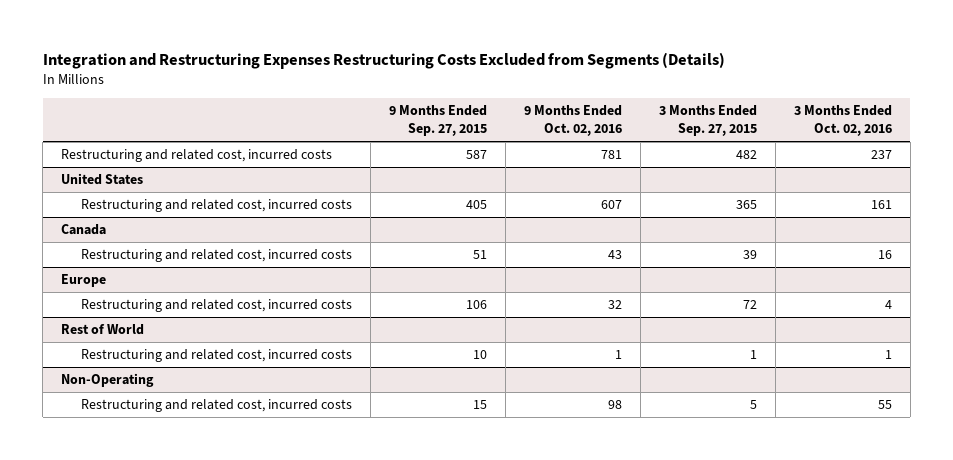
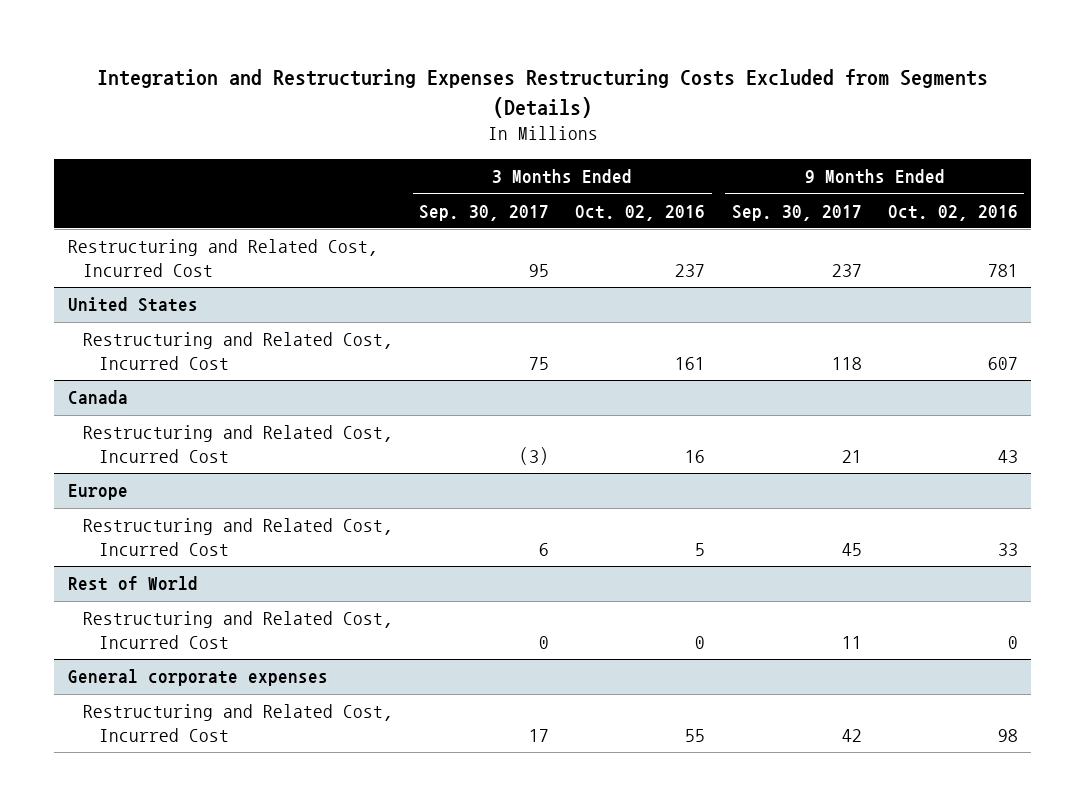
[388,105,487,137] 9 Months Ended Sep. 27, 2015 -> none
[658,105,757,137] 3 Months Ended Sep. 27, 2015 -> none
none -> [419,204,550,221] Sep. 30, 2017
none -> [731,204,862,221] Sep. 30, 2017
[61,149,333,163] Restructuring and related cost, incurred costs -> [67,239,378,277] Restructuring and Related Cost, Incurred Cost
[80,199,352,213] Restructuring and related cost, incurred costs -> [83,332,394,370] Restructuring and Related Cost, Incurred Cost
[80,249,352,263] Restructuring and related cost, incurred costs -> [83,425,394,463] Restructuring and Related Cost, Incurred Cost
[80,299,352,313] Restructuring and related cost, incurred costs -> [83,518,394,556] Restructuring and Related Cost, Incurred Cost
[607,300,622,310] 32 -> [997,542,1018,556] 33
[884,300,892,310] 4 -> [695,542,706,556] 5
[80,349,352,363] Restructuring and related cost, incurred costs -> [83,611,394,649] Restructuring and Related Cost, Incurred Cost
[614,350,622,360] 1 -> [1007,635,1018,649] 0
[884,350,892,360] 1 -> [695,635,706,649] 0
[61,373,155,388] Non-Operating -> [67,669,328,687] General corporate expenses
[80,399,352,413] Restructuring and related cost, incurred costs -> [83,704,394,742] Restructuring and Related Cost, Incurred Cost

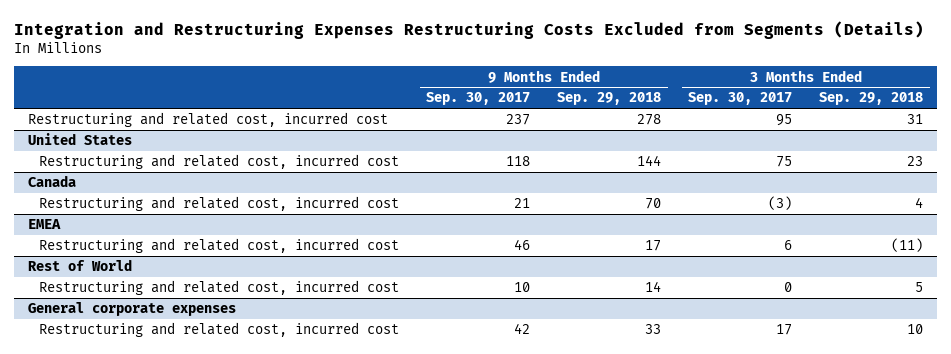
[575,204,706,221] Oct. 02, 2016 -> none
[887,204,1018,221] Oct. 02, 2016 -> none
none -> [557,92,662,106] Sep. 29, 2018
none -> [819,92,924,106] Sep. 29, 2018
[67,239,378,277] Restructuring and Related Cost, Incurred Cost -> [27,112,388,128] Restructuring and related cost, incurred cost
[83,332,394,370] Restructuring and Related Cost, Incurred Cost -> [39,154,400,170] Restructuring and related cost, incurred cost
[67,484,128,501] Europe -> none
[83,425,394,463] Restructuring and Related Cost, Incurred Cost -> [39,196,400,212] Restructuring and related cost, incurred cost
none -> [27,219,61,230] EMEA
[83,518,394,556] Restructuring and Related Cost, Incurred Cost -> [39,238,400,254] Restructuring and related cost, incurred cost
[841,542,862,556] 45 -> [514,239,531,251] 46
[83,611,394,649] Restructuring and Related Cost, Incurred Cost -> [39,280,400,296] Restructuring and related cost, incurred cost
[841,635,862,649] 11 -> [514,282,531,293] 10
[83,704,394,742] Restructuring and Related Cost, Incurred Cost -> [39,322,400,338] Restructuring and related cost, incurred cost

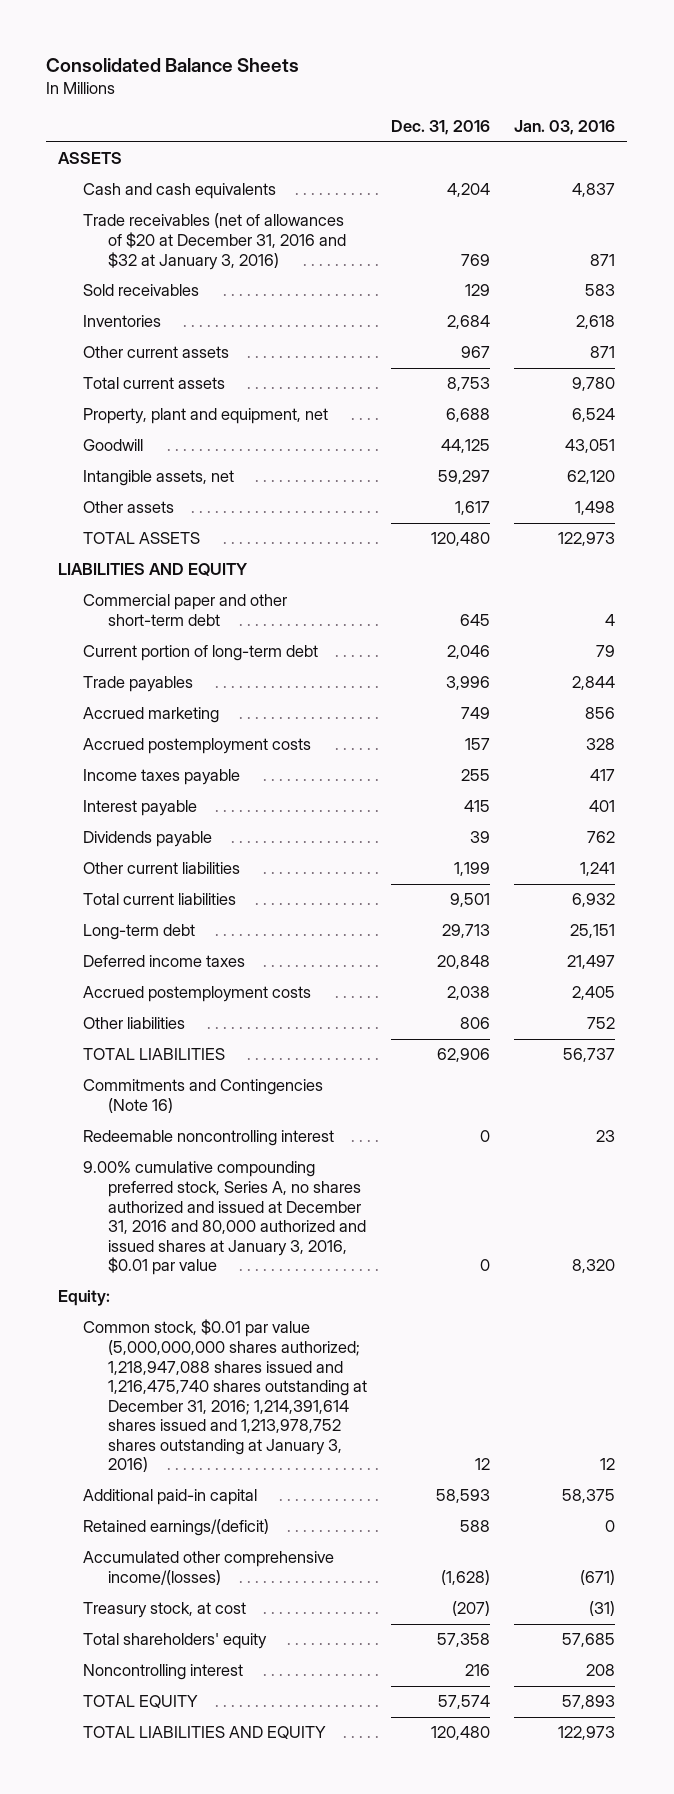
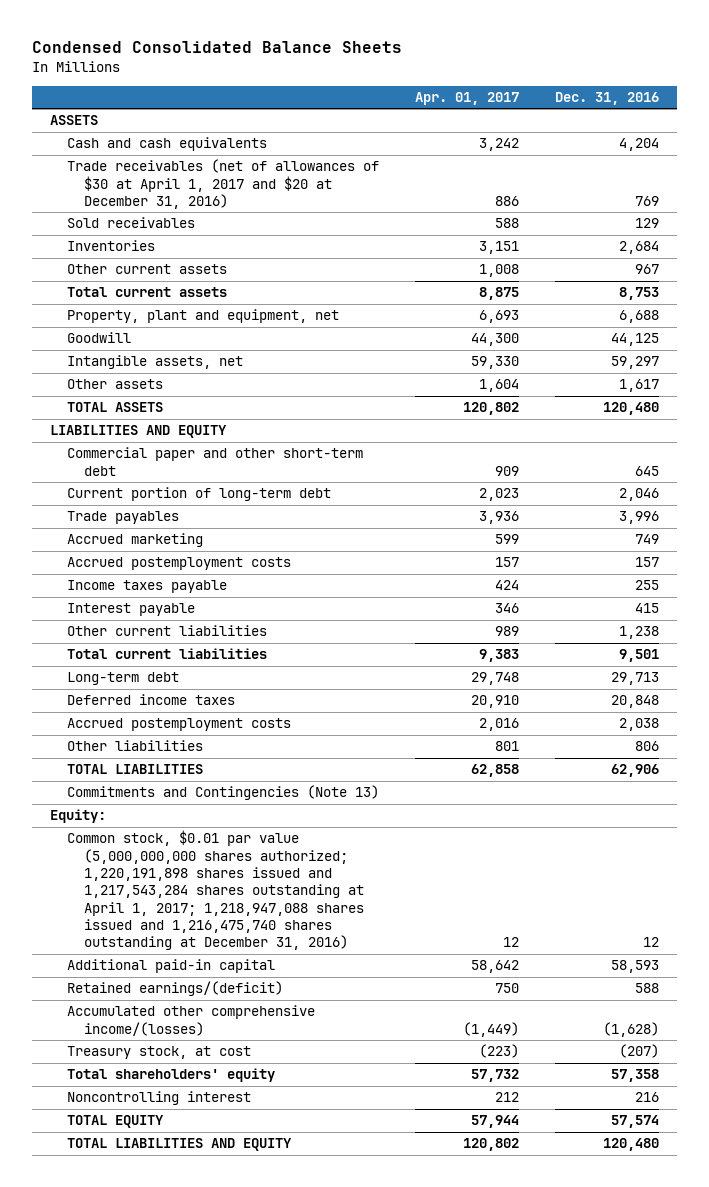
[46,58,300,73] Consolidated Balance Sheets -> [31,41,402,54] Condensed Consolidated Balance Sheets
[514,120,616,136] Jan. 03, 2016 -> none
none -> [414,92,519,106] Apr. 01, 2017
[83,213,347,270] Trade receivables (net of allowances of $20 at December 31, 2016 and $32 at January 3, 2016) -> [66,159,379,209] Trade receivables (net of allowances of $30 at April 1, 2017 and $20 at December 31, 2016)
[83,831,213,848] Dividends payable -> none
[454,862,491,877] 1,199 -> [619,626,660,640] 1,238
[83,1130,335,1147] Redeemable noncontrolling interest -> none
[83,1161,367,1276] 9.00% cumulative compounding preferred stock, Series A, no shares authorized and issued at December 31, 2016 and 80,000 authorized and issued shares at January 3, 2016, $0.01 par value -> none
[83,1079,324,1114] Commitments and Contingencies (Note 16) -> [66,785,379,801] Commitments and Contingencies (Note 13)
[83,1319,368,1473] Common stock, $0.01 par value (5,000,000,000 shares authorized; 1,218,947,088 shares issued and 1,216,475,740 shares outstanding at December 31, 2016; 1,214,391,614 shares issued and 1,213,978,752 shares outstanding at January 3, 2016) -> [66,830,364,951] Common stock, $0.01 par value (5,000,000,000 shares authorized; 1,220,191,898 shares issued and 1,217,543,284 shares outstanding at April 1, 2017; 1,218,947,088 shares issued and 1,216,475,740 shares outstanding at December 31, 2016)

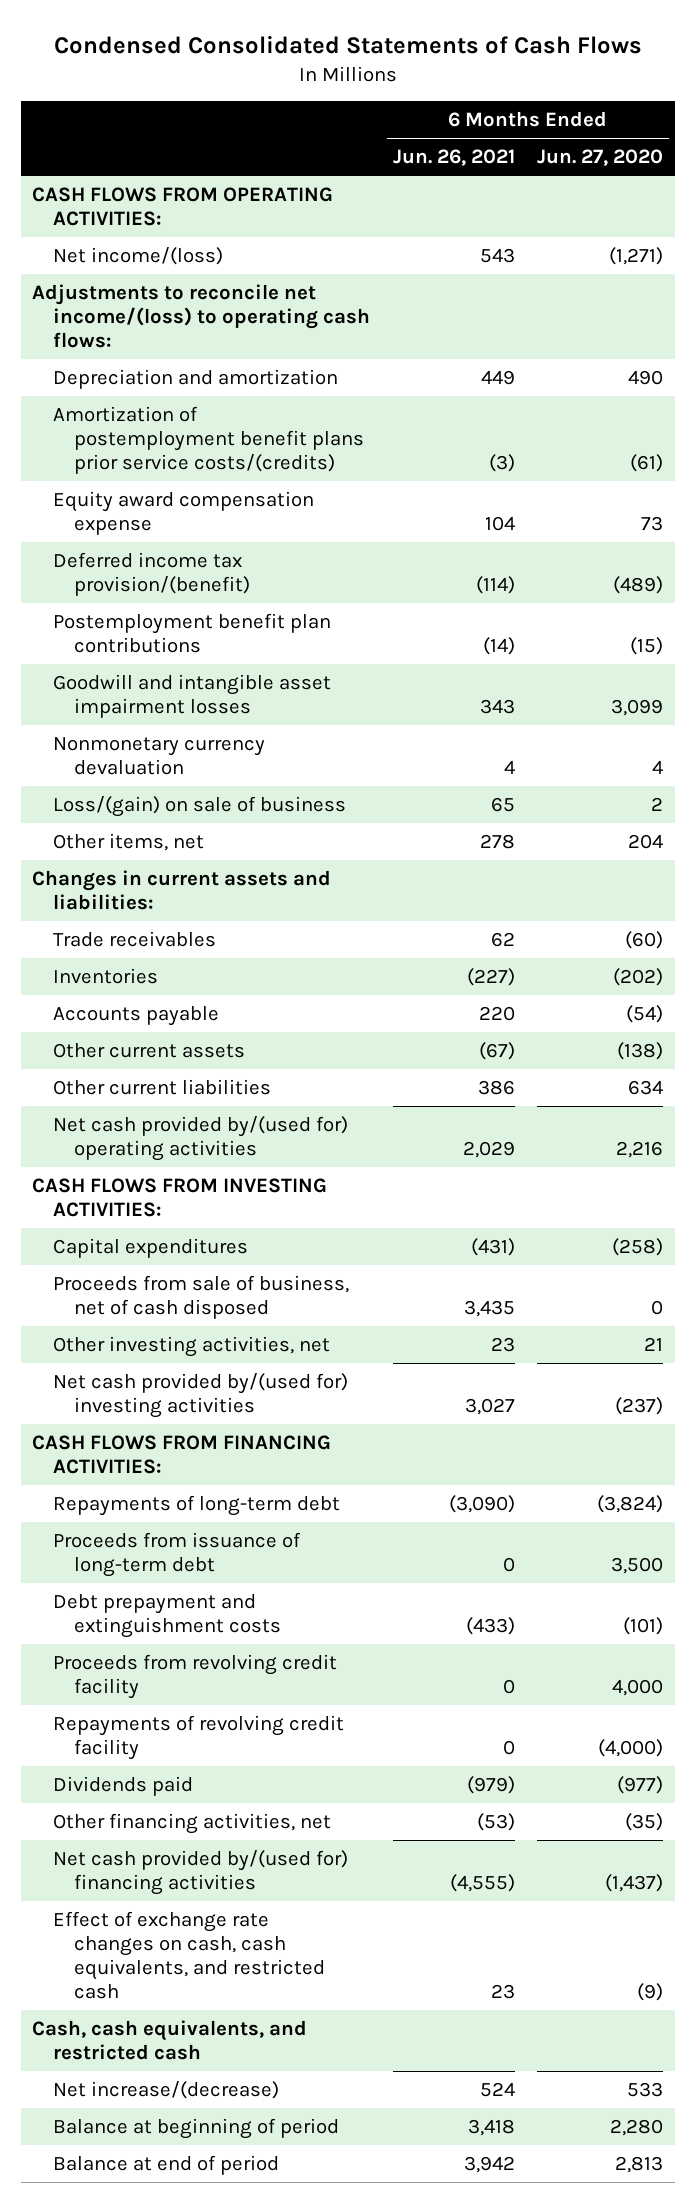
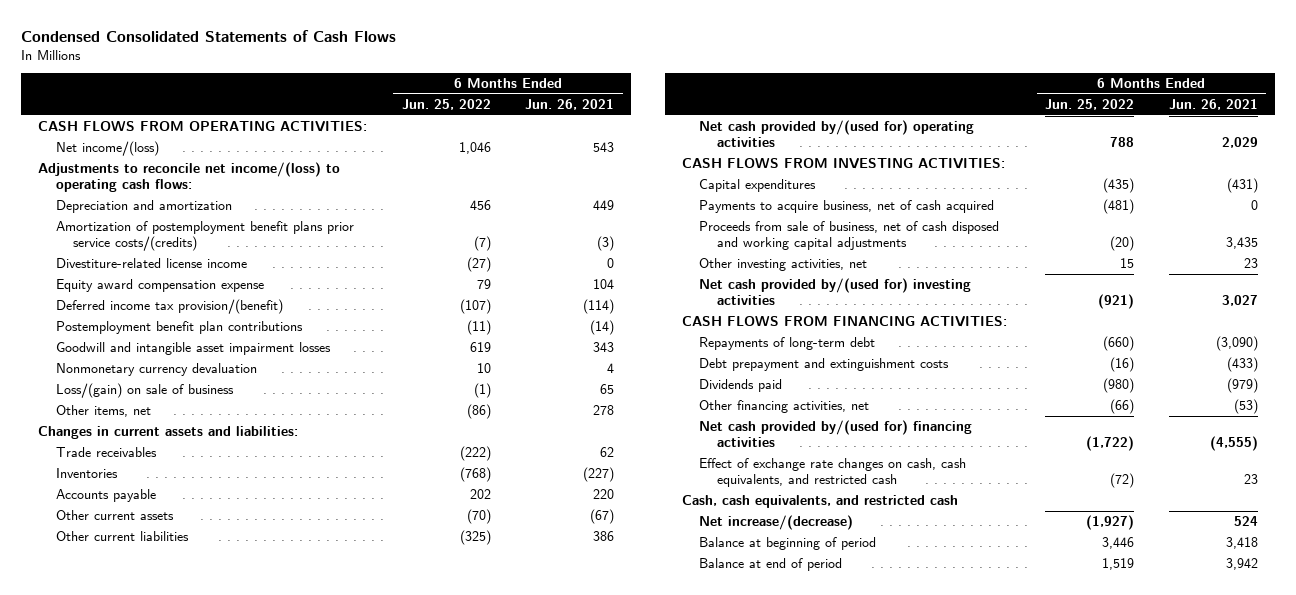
[537,149,664,167] Jun. 27, 2020 -> none
none -> [401,99,491,111] Jun. 25, 2022
none -> [55,258,247,269] Divestiture-related license income
none -> [699,200,995,214] Payments to acquire business, net of cash acquired
[53,1274,350,1319] Proceeds from sale of business, net of cash disposed -> [699,221,1000,251] Proceeds from sale of business, net of cash disposed and working capital adjustments
[53,1531,302,1577] Proceeds from issuance of long-term debt -> none
[53,1653,338,1699] Proceeds from revolving credit facility -> none
[53,1714,345,1760] Repayments of revolving credit facility -> none

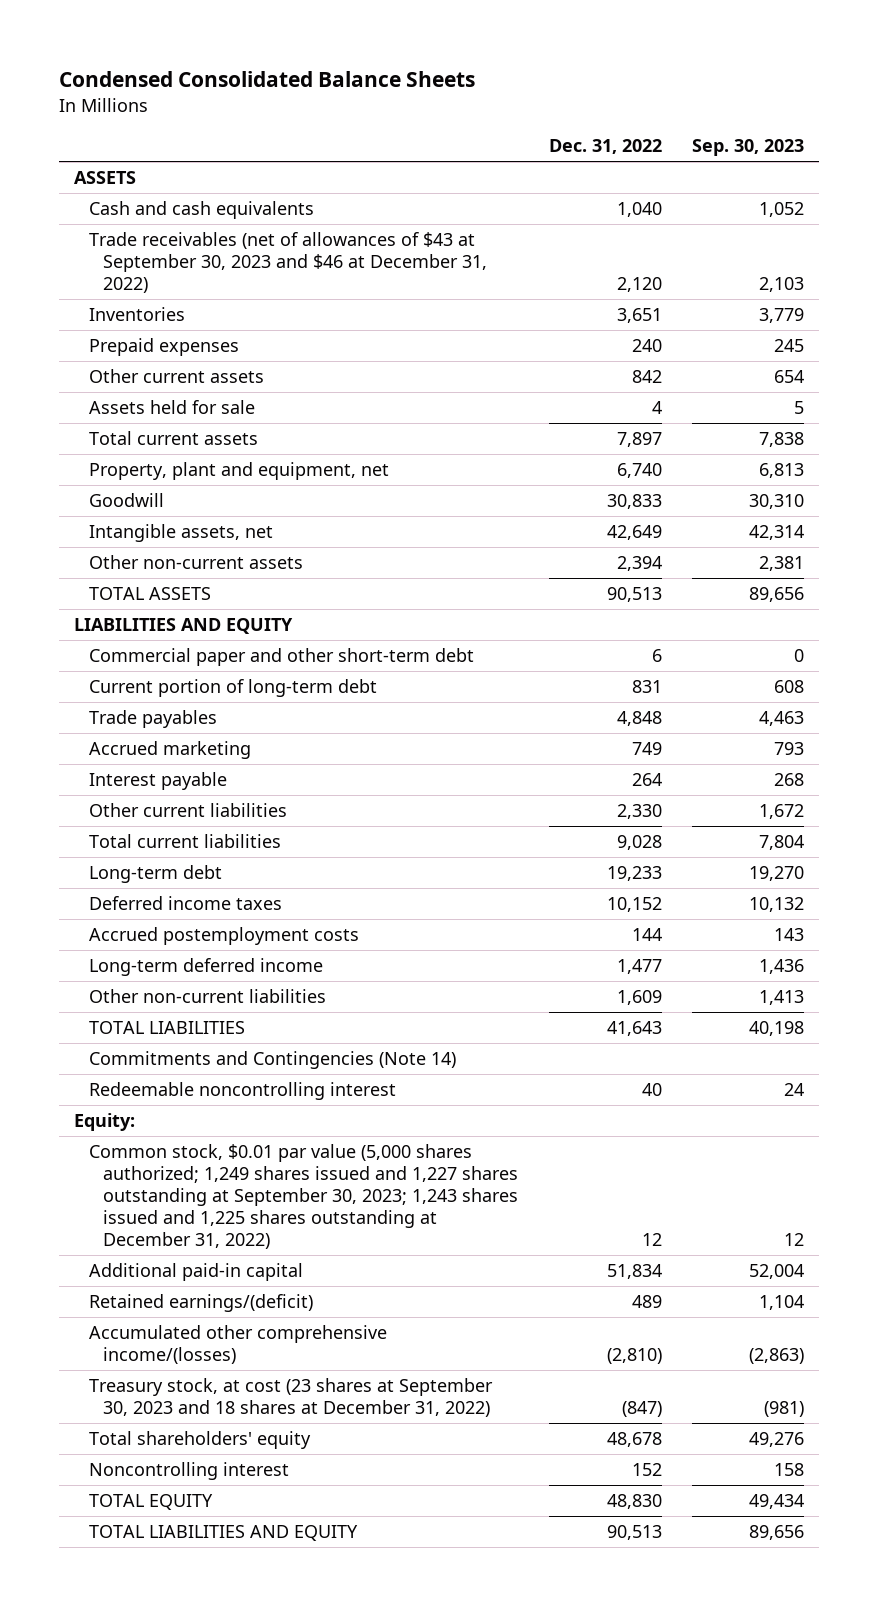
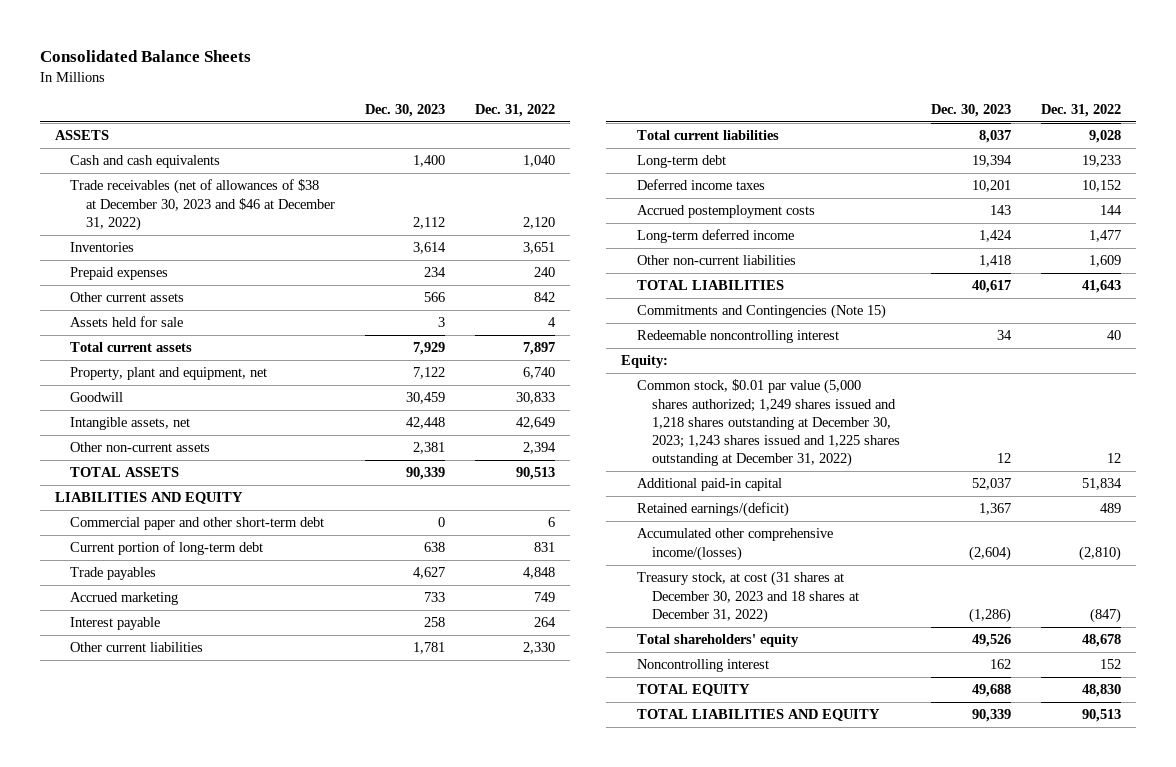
[58,70,475,87] Condensed Consolidated Balance Sheets -> [39,50,251,63] Consolidated Balance Sheets
[691,138,804,156] Sep. 30, 2023 -> none
none -> [364,103,445,117] Dec. 30, 2023
[88,232,488,294] Trade receivables (net of allowances of $43 at September 30, 2023 and $46 at December 31, 2022) -> [70,179,335,231] Trade receivables (net of allowances of $38 at December 30, 2023 and $46 at December 31, 2022)
[88,1051,456,1070] Commitments and Contingencies (Note 14) -> [636,304,886,320] Commitments and Contingencies (Note 15)
[88,1144,519,1250] Common stock, $0.01 par value (5,000 shares authorized; 1,249 shares issued and 1,227 shares outstanding at September 30, 2023; 1,243 shares issued and 1,225 shares outstanding at December 31, 2022) -> [636,379,901,468] Common stock, $0.01 par value (5,000 shares authorized; 1,249 shares issued and 1,218 shares outstanding at December 30, 2023; 1,243 shares issued and 1,225 shares outstanding at December 31, 2022)
[88,1378,493,1418] Treasury stock, at cost (23 shares at September 30, 2023 and 18 shares at December 31, 2022) -> [636,571,860,623] Treasury stock, at cost (31 shares at December 30, 2023 and 18 shares at December 31, 2022)

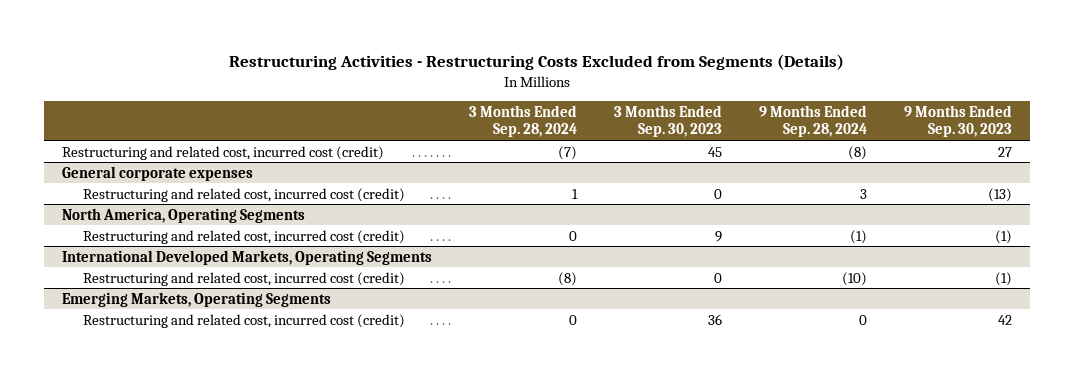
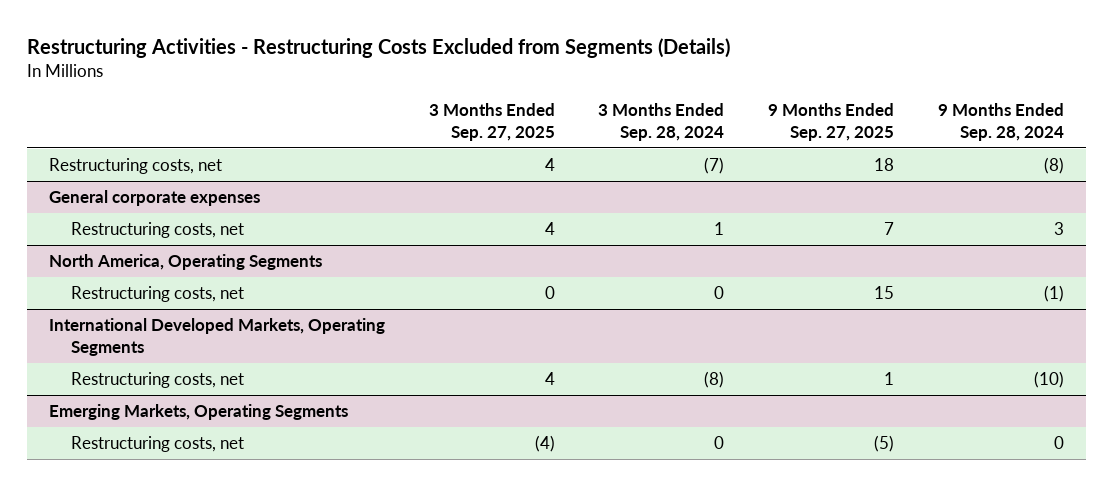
[613,105,722,138] 3 Months Ended Sep. 30, 2023 -> none
[903,105,1012,138] 9 Months Ended Sep. 30, 2023 -> none
none -> [428,103,555,141] 3 Months Ended Sep. 27, 2025
none -> [768,103,895,141] 9 Months Ended Sep. 27, 2025
[62,145,385,160] Restructuring and related cost, incurred cost (credit) -> none
none -> [48,158,222,175] Restructuring costs, net
[82,187,405,202] Restructuring and related cost, incurred cost (credit) -> none
none -> [70,222,244,239] Restructuring costs, net
[82,229,405,244] Restructuring and related cost, incurred cost (credit) -> none
none -> [70,286,244,303] Restructuring costs, net
[82,271,405,286] Restructuring and related cost, incurred cost (credit) -> none
none -> [70,372,244,389] Restructuring costs, net
[82,313,405,328] Restructuring and related cost, incurred cost (credit) -> none
none -> [70,436,244,453] Restructuring costs, net

